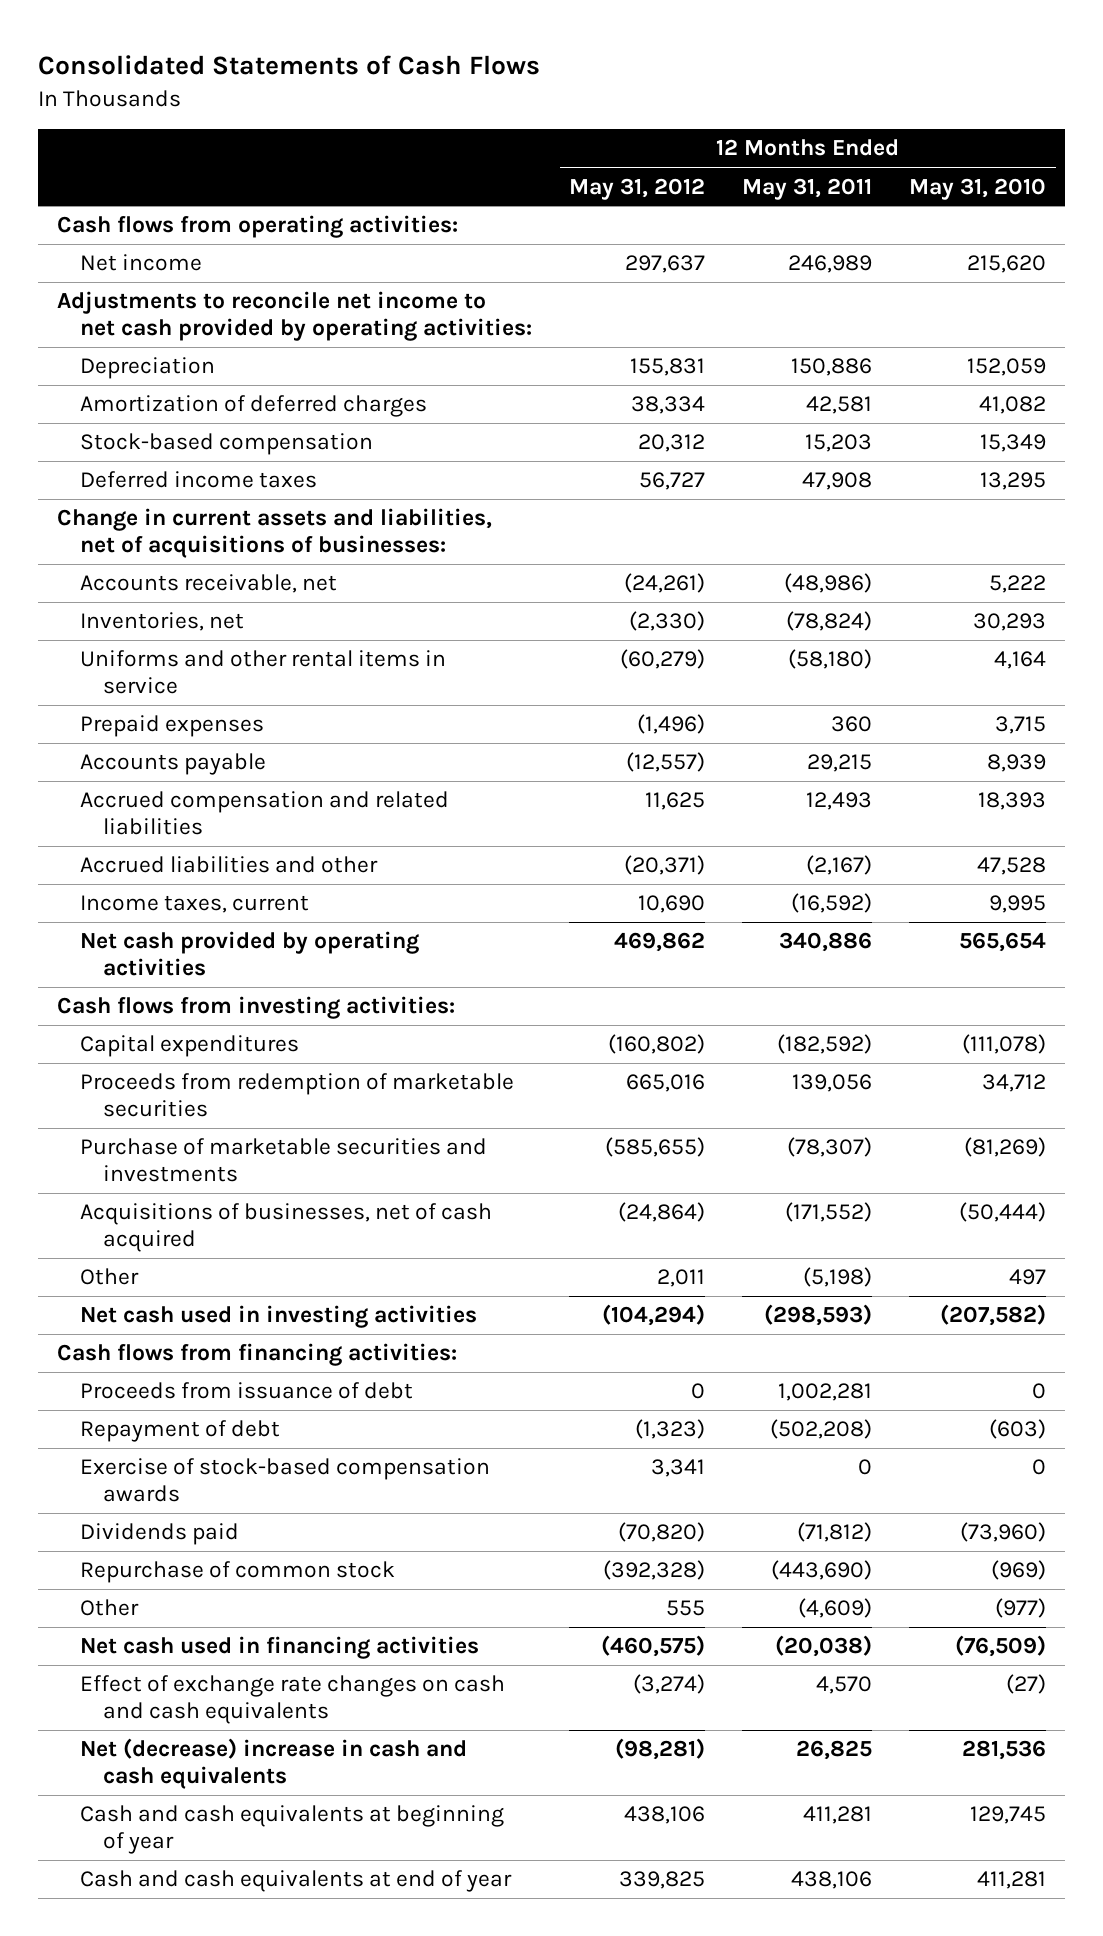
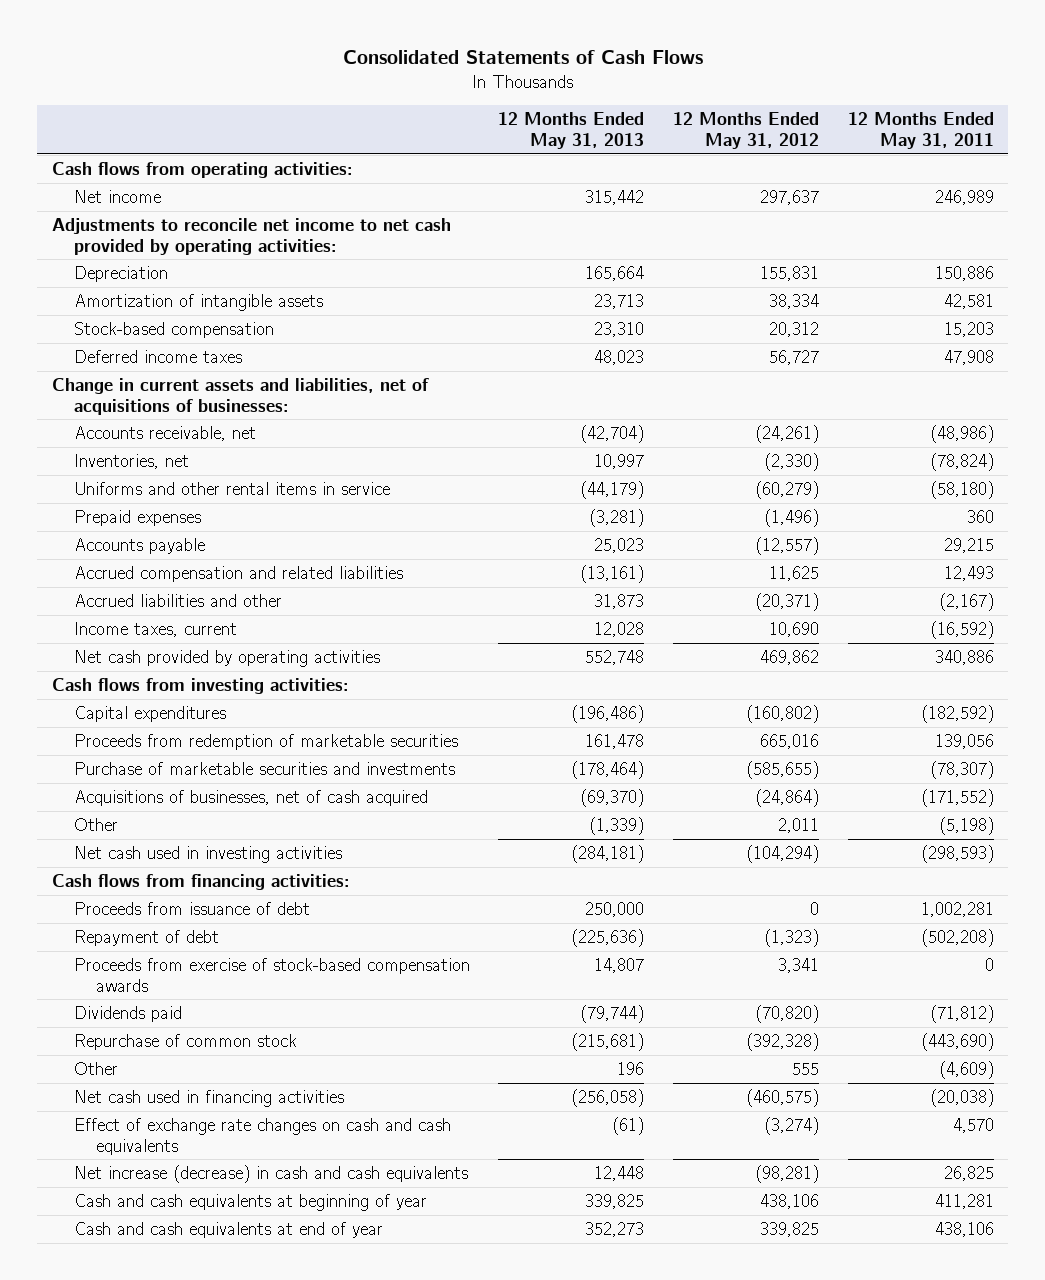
[909,177,1047,200] May 31, 2010 -> none
none -> [498,112,645,149] 12 Months Ended May 31, 2013
[79,395,427,418] Amortization of deferred charges -> [73,293,323,311] Amortization of intangible assets
[79,1458,490,1503] Exercise of stock-based compensation awards -> [73,957,470,992] Proceeds from exercise of stock-based compensation awards
[79,1738,467,1790] Net (decrease) increase in cash and cash equivalents -> [73,1164,468,1183] Net increase (decrease) in cash and cash equivalents

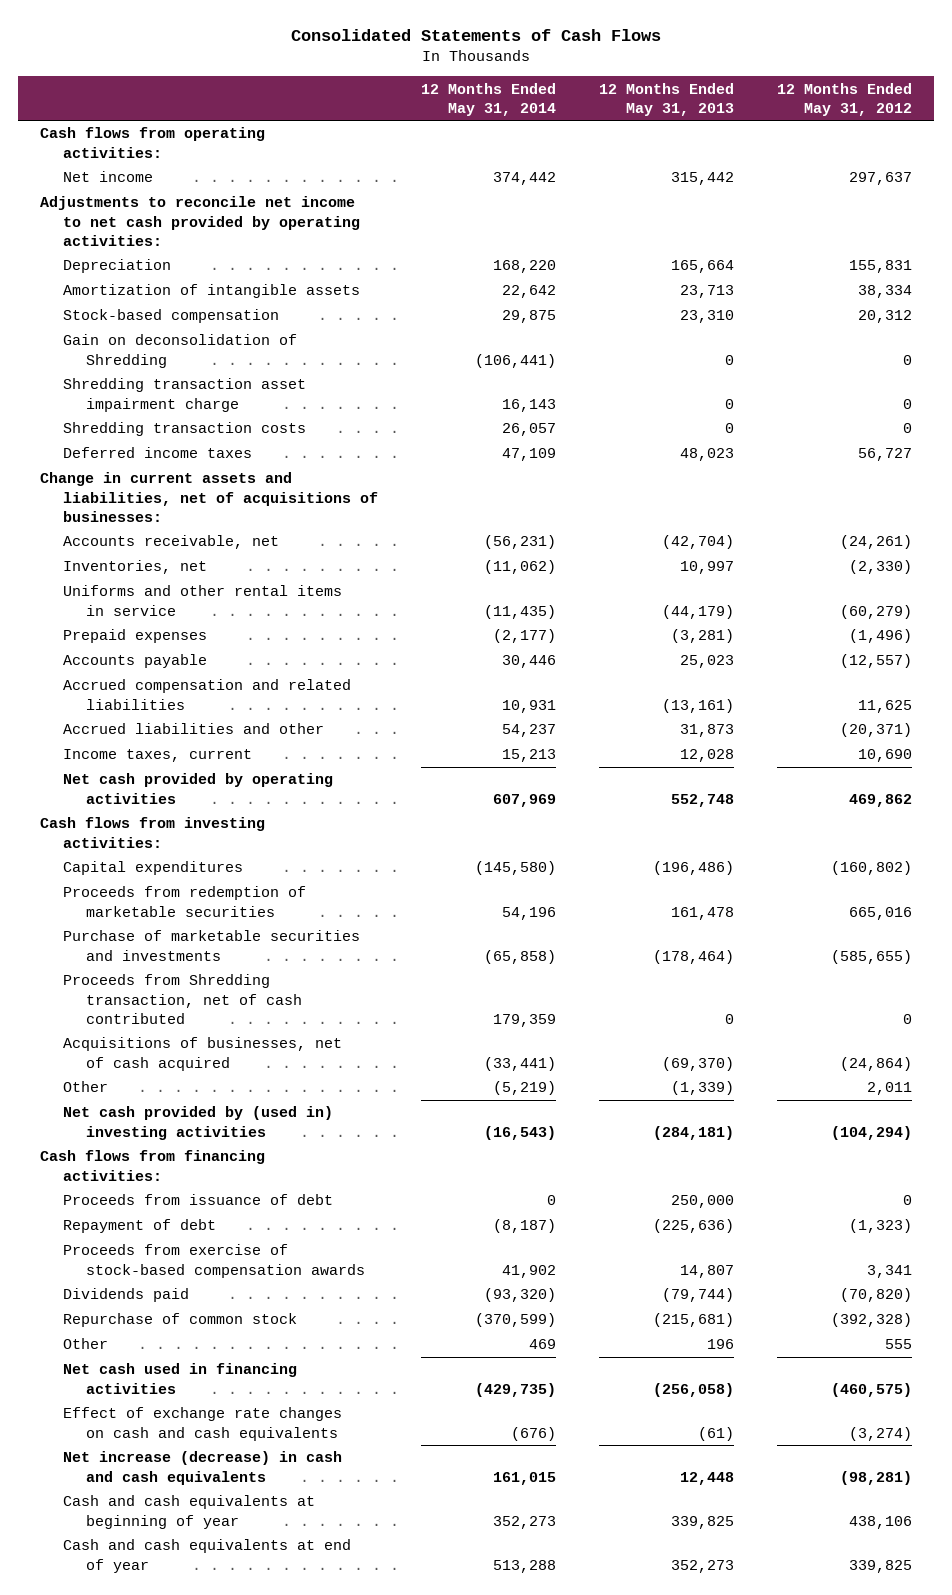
[847,112,994,149] 12 Months Ended May 31, 2011 -> none
none -> [420,82,556,117] 12 Months Ended May 31, 2014
none -> [62,334,297,368] Gain on deconsolidation of Shredding
none -> [62,378,306,412] Shredding transaction asset impairment charge
none -> [62,422,306,437] Shredding transaction costs
none -> [62,974,302,1024] Proceeds from Shredding transaction, net of cash contributed
[73,845,342,863] Net cash used in investing activities -> [62,1106,333,1140] Net cash provided by (used in) investing activities

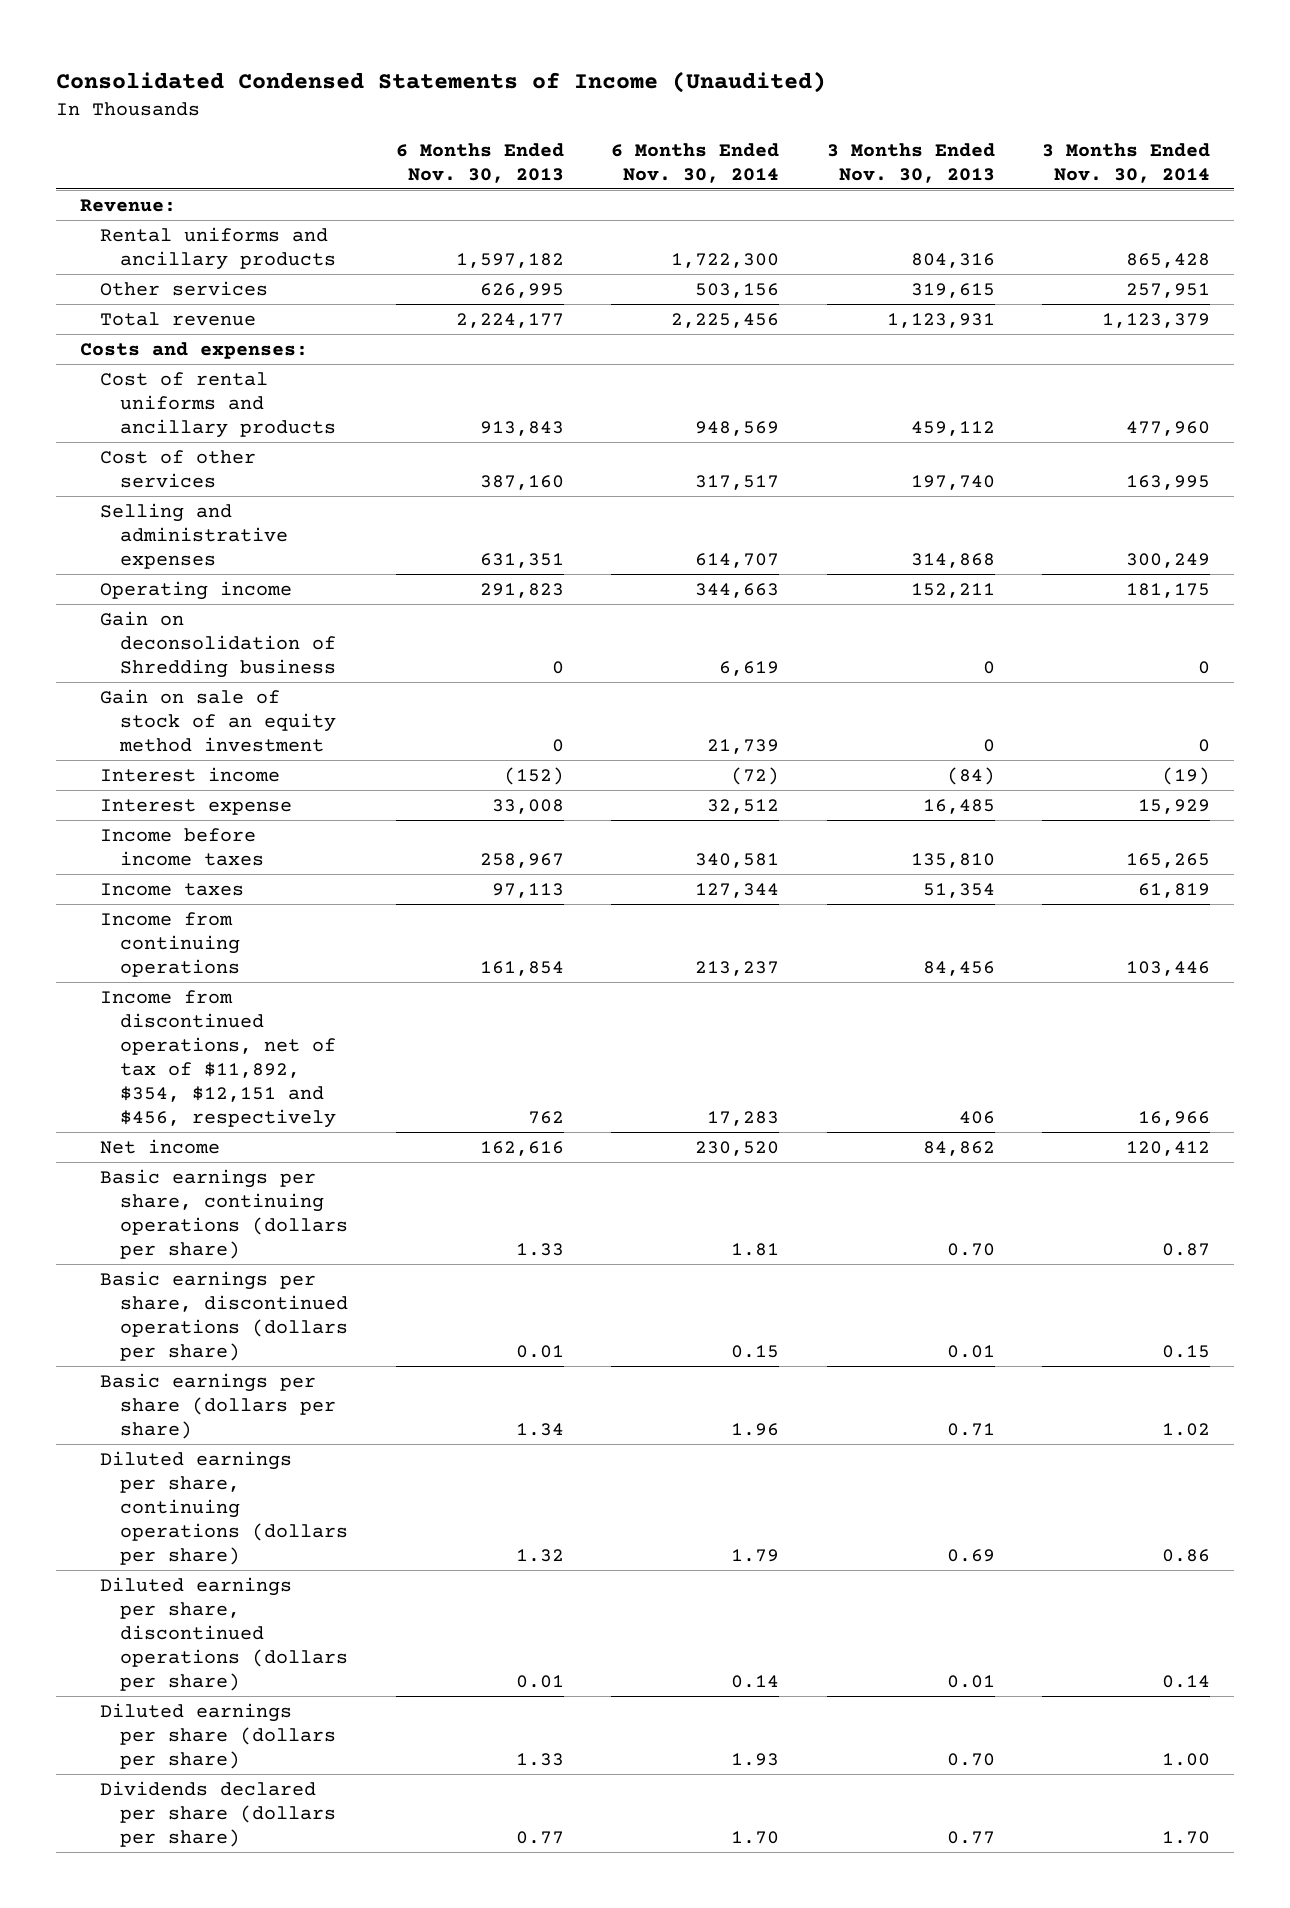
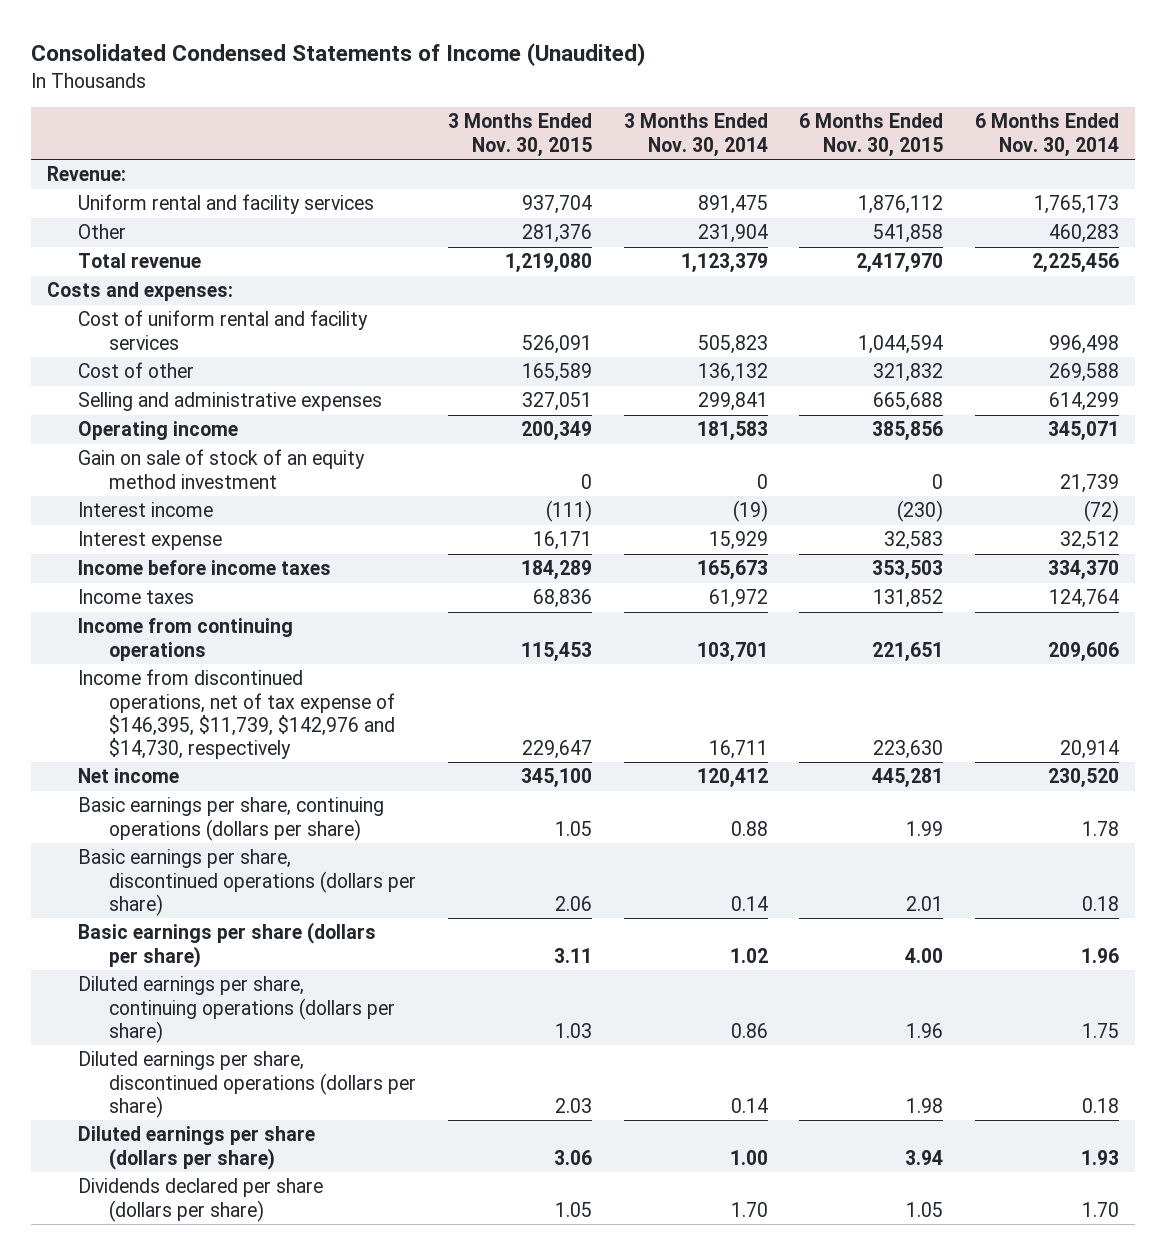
[395,142,564,184] 6 Months Ended Nov. 30, 2013 -> none
[826,142,995,184] 3 Months Ended Nov. 30, 2013 -> none
none -> [447,113,592,157] 3 Months Ended Nov. 30, 2015
none -> [799,113,944,157] 6 Months Ended Nov. 30, 2015
[100,226,337,270] Rental uniforms and ancillary products -> [78,194,375,215] Uniform rental and facility services
[671,252,780,268] 1,722,300 -> [1034,195,1120,215] 1,765,173
[1126,252,1211,268] 865,428 -> [697,195,768,215] 891,475
[100,280,269,296] Other services -> [78,224,127,240] Other
[695,282,780,298] 503,156 -> [1049,224,1120,244] 460,283
[1126,282,1211,298] 257,951 -> [697,224,768,244] 231,904
[100,610,337,678] Gain on deconsolidation of Shredding business -> none
[100,371,337,438] Cost of rental uniforms and ancillary products -> [78,310,369,350] Cost of uniform rental and facility services
[695,420,780,436] 948,569 -> [1049,334,1120,354] 996,498
[1126,420,1211,436] 477,960 -> [697,334,768,354] 505,823
[100,449,257,488] Cost of other services -> [78,362,195,379] Cost of other
[695,474,780,490] 317,517 -> [1049,363,1120,383] 269,588
[1126,474,1211,490] 163,995 -> [697,363,768,383] 136,132
[695,552,780,568] 614,707 -> [1049,392,1120,412] 614,299
[1126,552,1211,568] 300,249 -> [697,392,768,412] 299,841
[695,582,780,598] 344,663 -> [1048,421,1120,442] 345,071
[1126,582,1211,598] 181,175 -> [696,421,768,442] 181,583
[695,852,780,868] 340,581 -> [1048,560,1120,581] 334,370
[1126,852,1211,868] 165,265 -> [696,560,768,581] 165,673
[695,882,780,898] 127,344 -> [1049,589,1120,609] 124,764
[1138,882,1211,898] 61,819 -> [708,589,768,609] 61,972
[695,960,780,976] 213,237 -> [1048,641,1120,662] 209,606
[1126,960,1211,976] 103,446 -> [696,641,768,662] 103,701
[100,989,337,1129] Income from discontinued operations, net of tax of $11,892, $354, $12,151 and $456, respectively -> [78,669,395,759] Income from discontinued operations, net of tax expense of $146,395, $11,739, $142,976 and $14,730, respectively
[707,1111,780,1127] 17,283 -> [1060,739,1120,759] 20,914
[1138,1111,1211,1127] 16,966 -> [708,739,768,759] 16,711
[731,1243,780,1257] 1.81 -> [1082,820,1120,836] 1.78
[1162,1243,1211,1257] 0.87 -> [730,820,768,836] 0.88
[731,1345,780,1359] 0.15 -> [1082,895,1120,911] 0.18
[1162,1345,1211,1359] 0.15 -> [730,895,768,911] 0.14
[731,1549,780,1563] 1.79 -> [1082,1022,1120,1038] 1.75
[731,1675,780,1689] 0.14 -> [1082,1097,1120,1113] 0.18

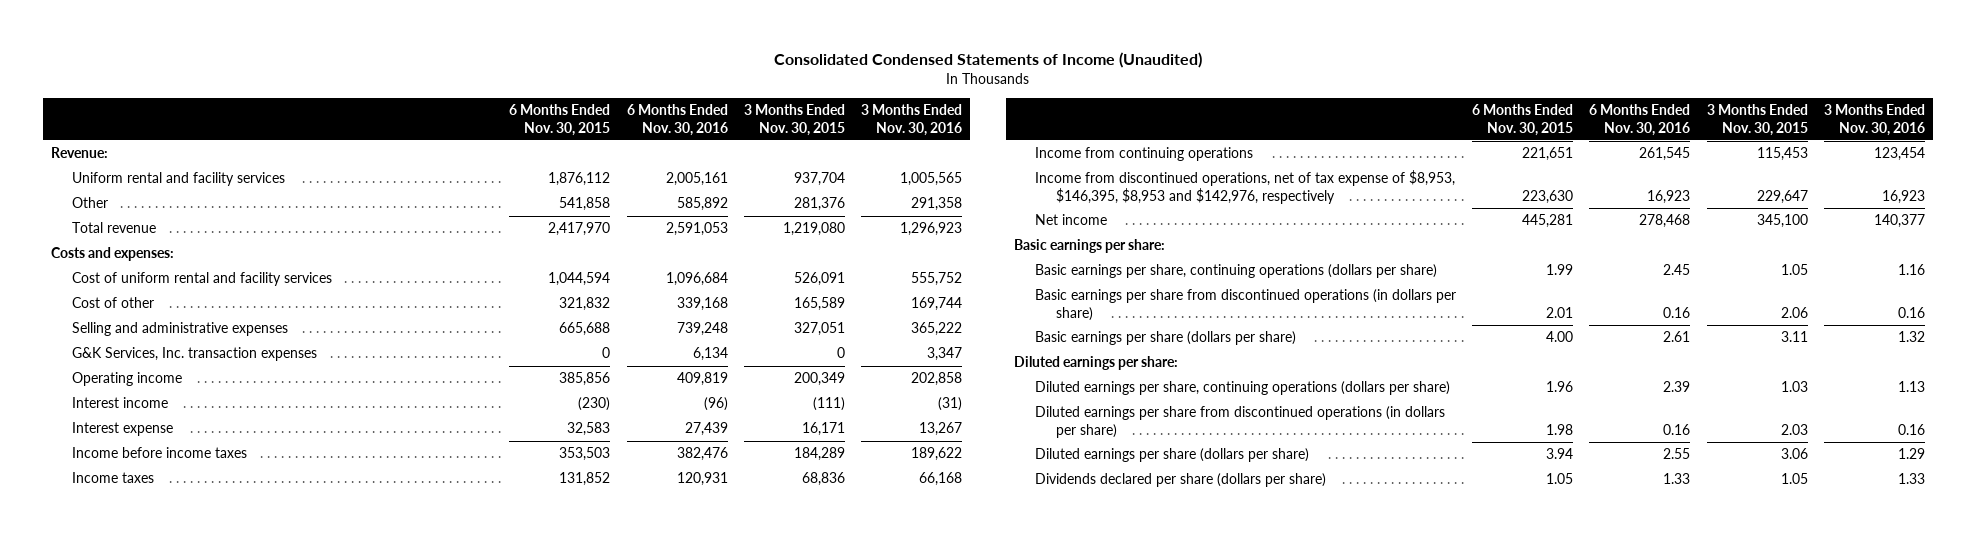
[623,113,768,157] 3 Months Ended Nov. 30, 2014 -> none
[975,113,1120,157] 6 Months Ended Nov. 30, 2014 -> none
none -> [626,104,728,136] 6 Months Ended Nov. 30, 2016
none -> [861,104,963,136] 3 Months Ended Nov. 30, 2016
none -> [72,347,318,362] G&K Services, Inc. transaction expenses
[78,449,366,489] Gain on sale of stock of an equity method investment -> none
[78,669,395,759] Income from discontinued operations, net of tax expense of $146,395, $11,739, $142,976 and $14,730, respectively -> [1034,170,1455,204] Income from discontinued operations, net of tax expense of $8,953, $146,395, $8,953 and $142,976, respectively
none -> [1013,239,1165,254] Basic earnings per share:
[78,849,416,916] Basic earnings per share, discontinued operations (dollars per share) -> [1034,289,1456,321] Basic earnings per share from discontinued operations (in dollars per share)
none -> [1013,356,1178,371] Diluted earnings per share:
[78,1051,416,1118] Diluted earnings per share, discontinued operations (dollars per share) -> [1034,406,1445,438] Diluted earnings per share from discontinued operations (in dollars per share)

